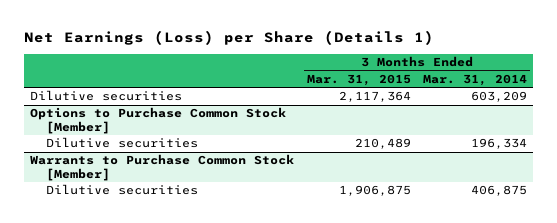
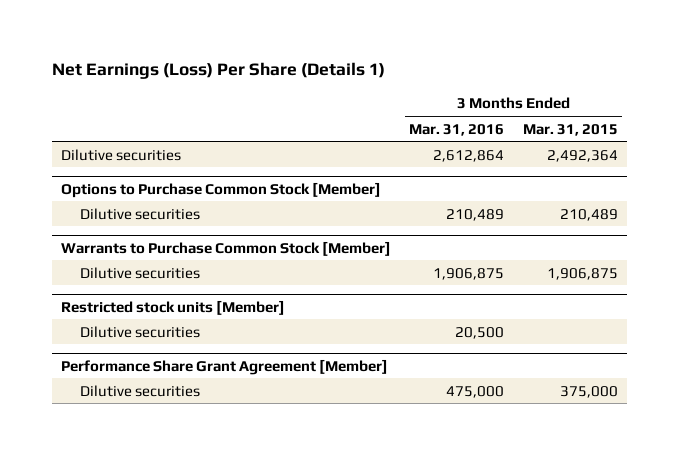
[24,30,435,46] Net Earnings (Loss) per Share (Details 1) -> [51,62,385,80] Net Earnings (Loss) Per Share (Details 1)
[422,73,527,86] Mar. 31, 2014 -> none
none -> [409,123,505,136] Mar. 31, 2016
[338,91,411,103] 2,117,364 -> [546,149,618,162] 2,492,364
none -> [60,299,285,315] Restricted stock units [Member]
none -> [79,325,200,338] Dilutive securities
none -> [60,358,388,375] Performance Share Grant Agreement [Member]
none -> [79,384,200,397] Dilutive securities

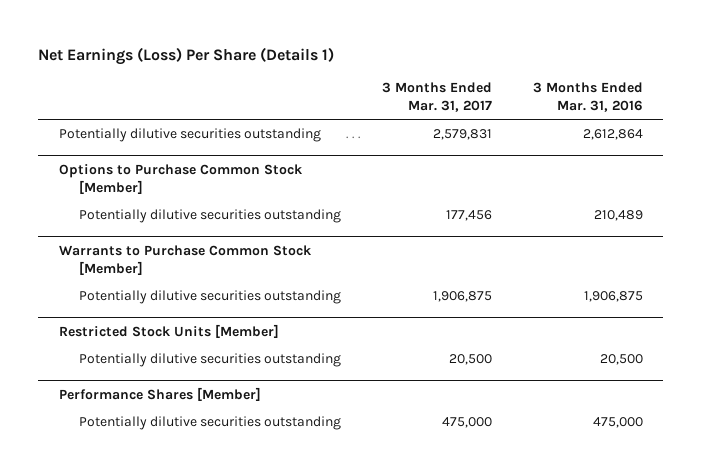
[522,123,618,136] Mar. 31, 2015 -> none
none -> [381,82,492,113] 3 Months Ended Mar. 31, 2017
[60,148,181,161] Dilutive securities -> [58,128,321,143] Potentially dilutive securities outstanding
[79,207,200,220] Dilutive securities -> [78,209,341,224] Potentially dilutive securities outstanding
[79,266,200,279] Dilutive securities -> [78,290,341,305] Potentially dilutive securities outstanding
[60,299,285,315] Restricted stock units [Member] -> [58,324,279,339] Restricted Stock Units [Member]
[79,325,200,338] Dilutive securities -> [78,353,341,368] Potentially dilutive securities outstanding
[60,358,388,375] Performance Share Grant Agreement [Member] -> [58,387,261,402] Performance Shares [Member]
[79,384,200,397] Dilutive securities -> [78,416,341,431] Potentially dilutive securities outstanding

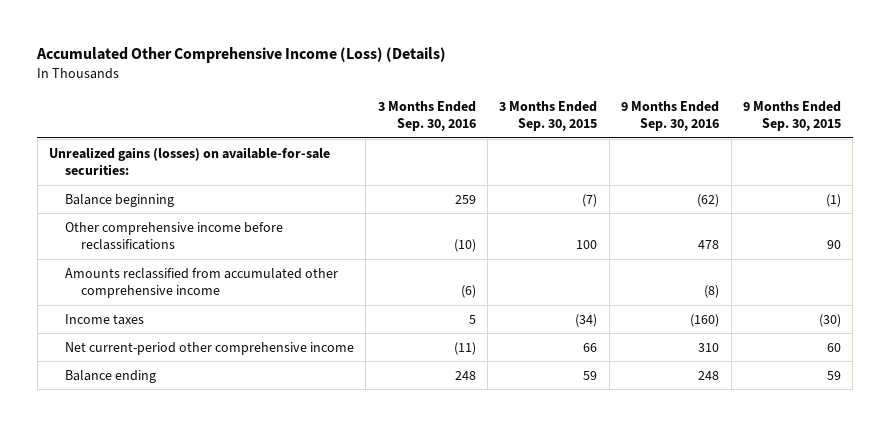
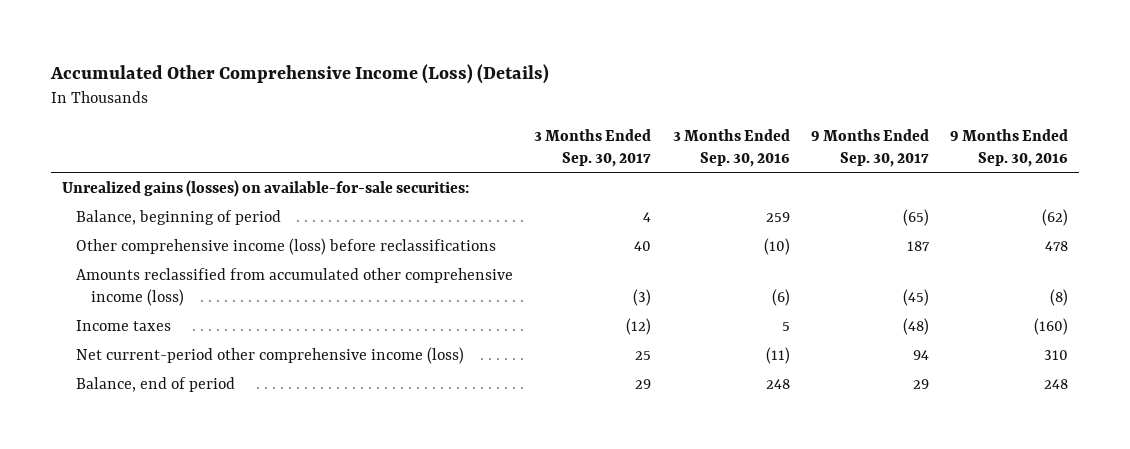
[499,100,598,132] 3 Months Ended Sep. 30, 2015 -> none
[743,100,842,132] 9 Months Ended Sep. 30, 2015 -> none
none -> [534,128,652,167] 3 Months Ended Sep. 30, 2017
none -> [811,128,930,167] 9 Months Ended Sep. 30, 2017
[64,193,174,207] Balance beginning -> [76,209,282,225] Balance, beginning of period
[64,221,283,251] Other comprehensive income before reclassifications -> [76,237,497,255] Other comprehensive income (loss) before reclassifications
[64,267,338,299] Amounts reclassified from accumulated other comprehensive income -> [76,267,514,306] Amounts reclassified from accumulated other comprehensive income (loss)
[64,341,354,355] Net current-period other comprehensive income -> [76,346,465,364] Net current-period other comprehensive income (loss)
[64,369,156,383] Balance ending -> [76,376,236,392] Balance, end of period

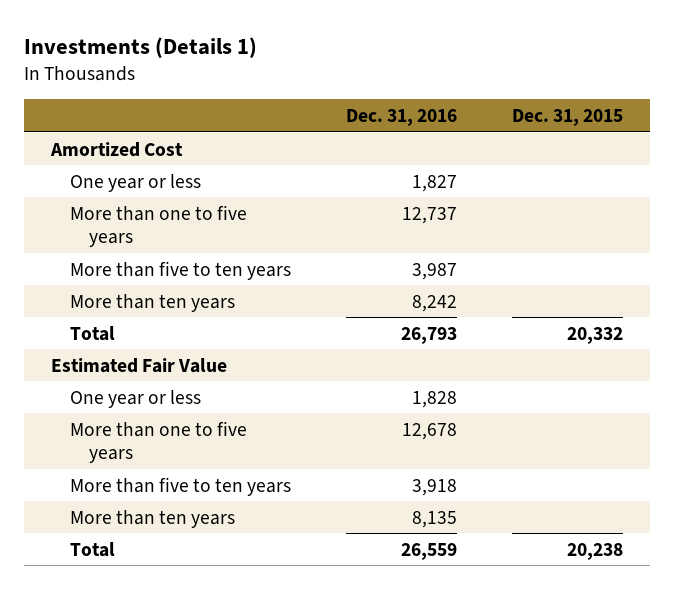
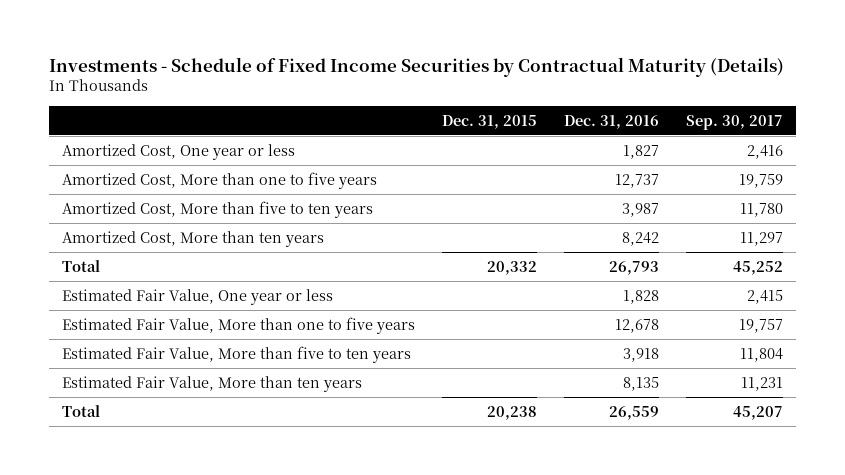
[23,36,257,58] Investments (Details 1) -> [49,56,785,77] Investments - Schedule of Fixed Income Securities by Contractual Maturity (Details)
none -> [685,114,783,130] Sep. 30, 2017
[50,141,184,157] Amortized Cost -> none
[70,173,202,192] One year or less -> [62,143,296,160] Amortized Cost, One year or less
[70,204,248,247] More than one to five years -> [62,171,378,189] Amortized Cost, More than one to five years
[70,260,292,280] More than five to ten years -> [62,200,374,218] Amortized Cost, More than five to ten years
[70,293,236,312] More than ten years -> [62,230,325,247] Amortized Cost, More than ten years
[51,357,228,373] Estimated Fair Value -> none
[70,389,202,408] One year or less -> [62,288,334,305] Estimated Fair Value, One year or less
[70,420,248,463] More than one to five years -> [62,316,416,334] Estimated Fair Value, More than one to five years
[70,476,292,496] More than five to ten years -> [62,345,412,363] Estimated Fair Value, More than five to ten years
[70,509,236,528] More than ten years -> [62,375,363,392] Estimated Fair Value, More than ten years

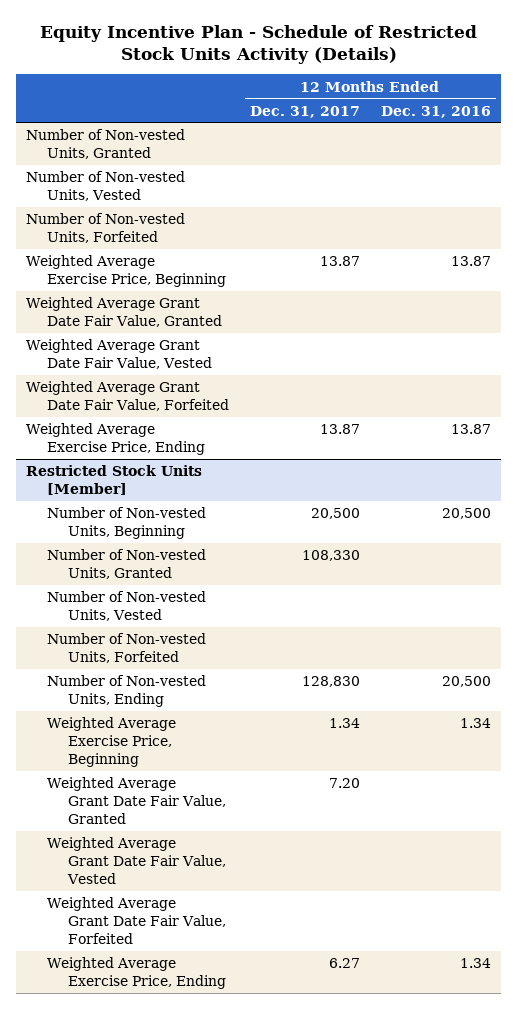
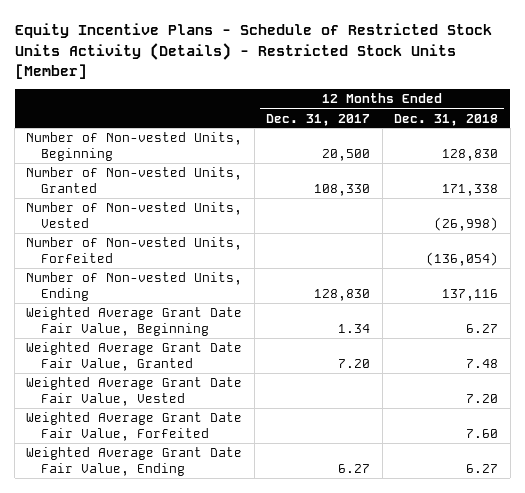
[39,24,477,65] Equity Incentive Plan - Schedule of Restricted Stock Units Activity (Details) -> [14,23,492,80] Equity Incentive Plans - Schedule of Restricted Stock Units Activity (Details) - Restricted Stock Units [Member]
[380,105,491,118] Dec. 31, 2016 -> none
none -> [394,113,499,126] Dec. 31, 2018
[26,129,186,159] Number of Non-vested Units, Granted -> none
[26,171,186,201] Number of Non-vested Units, Vested -> none
[26,213,186,243] Number of Non-vested Units, Forfeited -> none
[26,255,227,287] Weighted Average Exercise Price, Beginning -> none
[26,297,223,327] Weighted Average Grant Date Fair Value, Granted -> none
[26,339,213,369] Weighted Average Grant Date Fair Value, Vested -> none
[26,381,230,411] Weighted Average Grant Date Fair Value, Forfeited -> none
[26,423,206,455] Weighted Average Exercise Price, Ending -> none
[26,465,203,495] Restricted Stock Units [Member] -> none
[47,717,177,767] Weighted Average Exercise Price, Beginning -> [26,307,243,336] Weighted Average Grant Date Fair Value, Beginning
[47,957,227,989] Weighted Average Exercise Price, Ending -> [26,447,243,476] Weighted Average Grant Date Fair Value, Ending

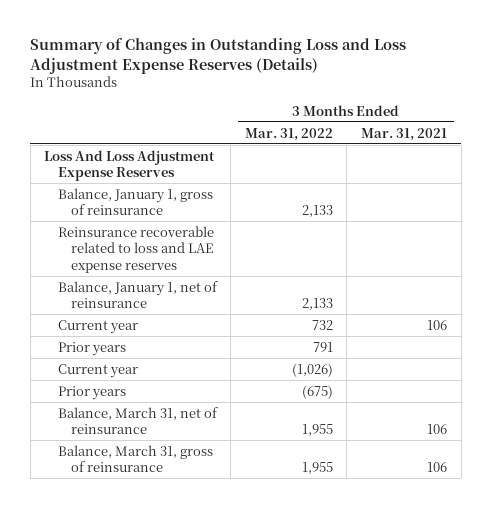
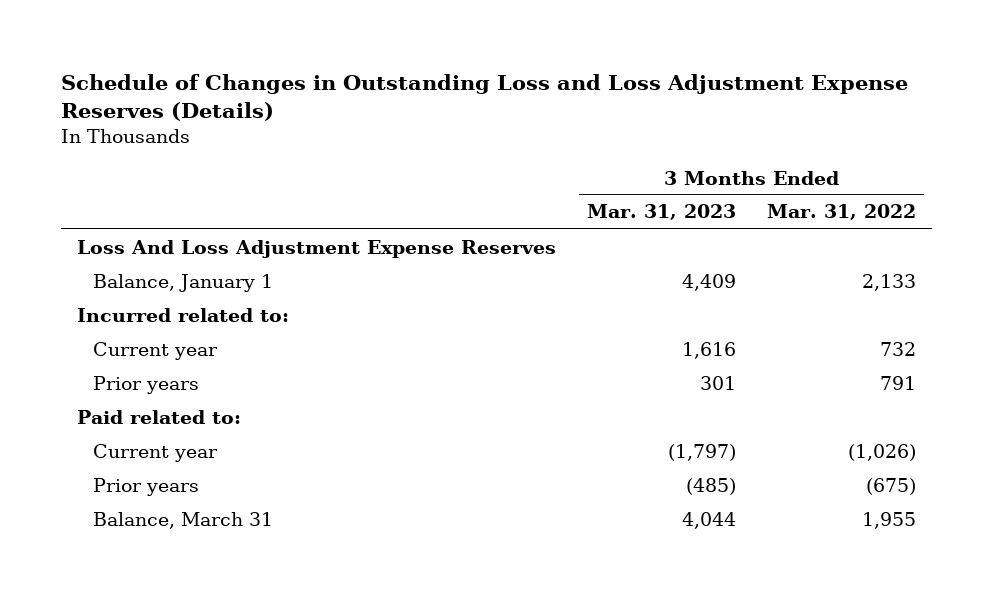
[30,38,407,74] Summary of Changes in Outstanding Loss and Loss Adjustment Expense Reserves (Details) -> [61,73,909,122] Schedule of Changes in Outstanding Loss and Loss Adjustment Expense Reserves (Details)
[361,127,448,141] Mar. 31, 2021 -> none
none -> [586,204,736,221] Mar. 31, 2023
[57,225,214,273] Reinsurance recoverable related to loss and LAE expense reserves -> none
[57,280,218,309] Balance, January 1, net of reinsurance -> none
[57,187,213,216] Balance, January 1, gross of reinsurance -> [93,273,274,292] Balance, January 1
none -> [76,307,289,322] Incurred related to:
none -> [76,409,241,424] Paid related to:
[57,406,218,435] Balance, March 31, net of reinsurance -> none
[57,444,213,473] Balance, March 31, gross of reinsurance -> [93,511,274,529] Balance, March 31

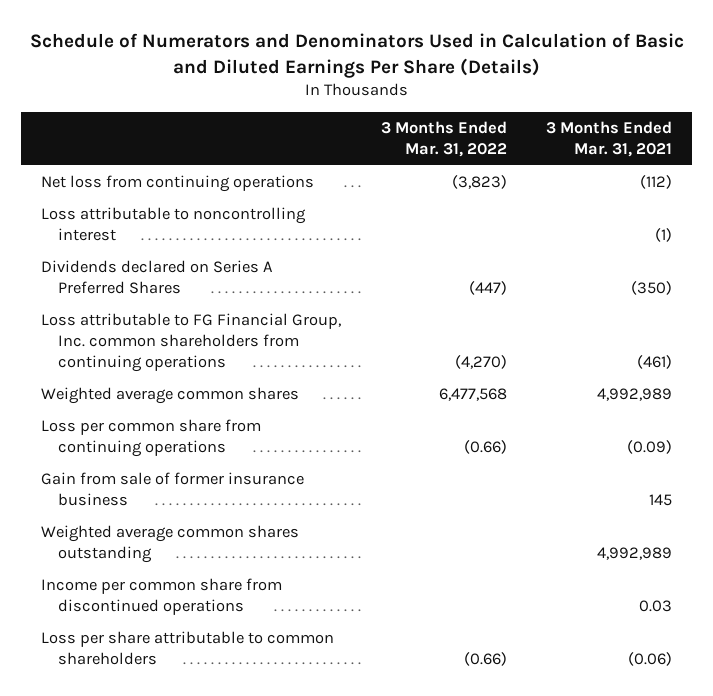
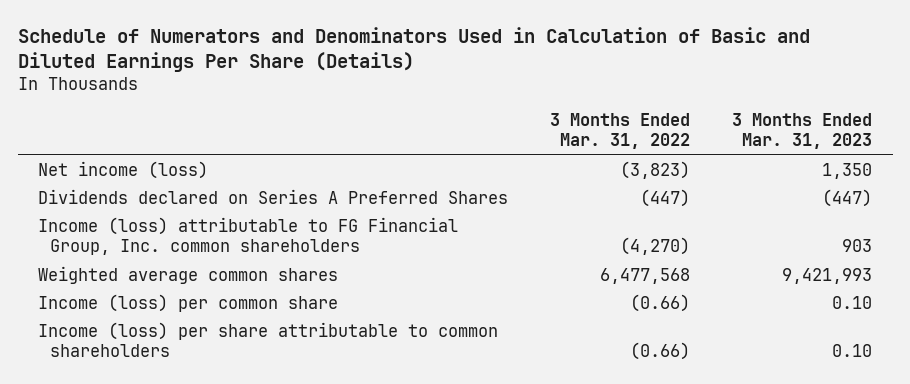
[546,121,673,158] 3 Months Ended Mar. 31, 2021 -> none
none -> [731,113,872,150] 3 Months Ended Mar. 31, 2023
[41,207,307,242] Loss attributable to noncontrolling interest -> none
[41,175,315,193] Net loss from continuing operations -> [38,161,209,180] Net income (loss)
[41,313,342,373] Loss attributable to FG Financial Group, Inc. common shareholders from continuing operations -> [38,217,459,256] Income (loss) attributable to FG Financial Group, Inc. common shareholders
[41,472,305,507] Gain from sale of former insurance business -> none
[41,525,300,564] Weighted average common shares outstanding -> none
[41,578,283,616] Income per common share from discontinued operations -> none
[41,419,262,458] Loss per common share from continuing operations -> [38,294,339,313] Income (loss) per common share
[41,631,335,666] Loss per share attributable to common shareholders -> [38,322,499,358] Income (loss) per share attributable to common shareholders

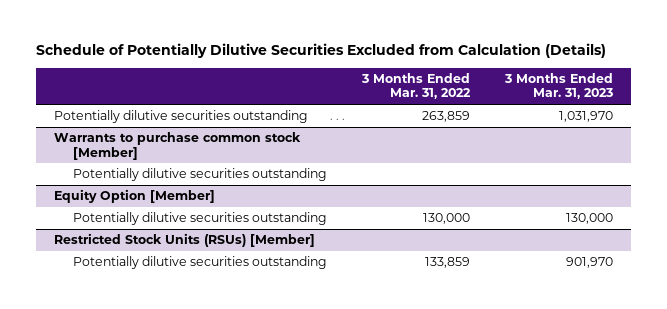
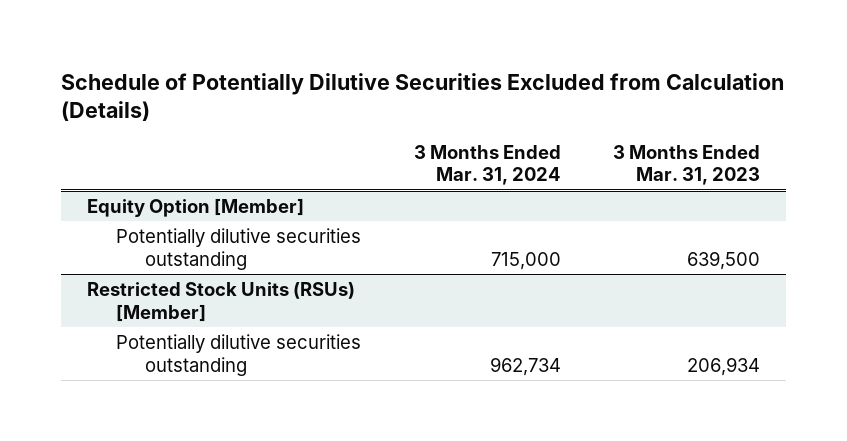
[361,73,472,100] 3 Months Ended Mar. 31, 2022 -> none
none -> [413,144,561,186] 3 Months Ended Mar. 31, 2024
[53,110,308,124] Potentially dilutive securities outstanding -> none
[53,132,301,160] Warrants to purchase common stock [Member] -> none
[72,168,327,182] Potentially dilutive securities outstanding -> none
[566,213,614,225] 130,000 -> [686,250,760,270] 639,500
[566,257,614,269] 901,970 -> [686,356,760,376] 206,934

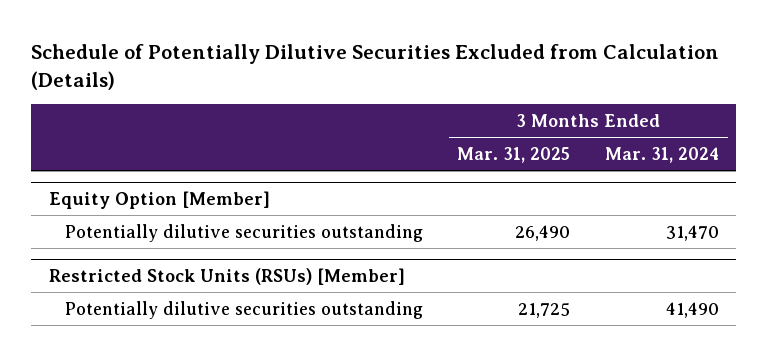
[612,144,760,186] 3 Months Ended Mar. 31, 2023 -> none
none -> [457,147,571,164] Mar. 31, 2025
[490,251,561,270] 715,000 -> [666,224,720,241] 31,470
[489,356,561,376] 962,734 -> [666,301,720,318] 41,490

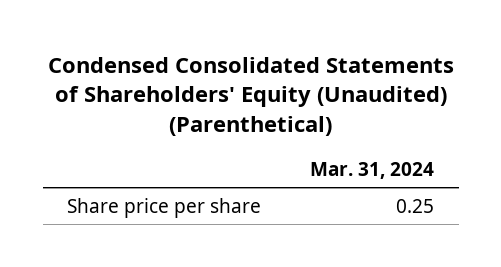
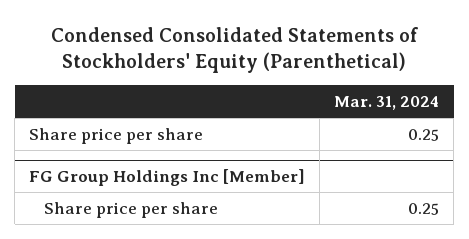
[47,56,454,137] Condensed Consolidated Statements of Shareholders' Equity (Unaudited) (Parenthetical) -> [51,26,419,74] Condensed Consolidated Statements of Stockholders' Equity (Parenthetical)
none -> [29,169,306,187] FG Group Holdings Inc [Member]
none -> [44,201,219,218] Share price per share

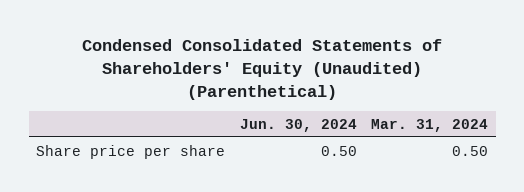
[51,26,419,74] Condensed Consolidated Statements of Stockholders' Equity (Parenthetical) -> [82,39,443,100] Condensed Consolidated Statements of Shareholders' Equity (Unaudited) (Parenthetical)
none -> [239,119,357,133] Jun. 30, 2024
[29,169,306,187] FG Group Holdings Inc [Member] -> none
[44,201,219,218] Share price per share -> none
[408,128,440,141] 0.25 -> [452,145,489,156] 0.50

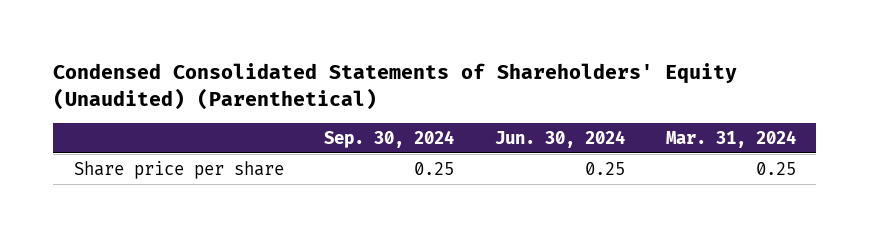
none -> [324,129,455,148] Sep. 30, 2024
[320,145,357,156] 0.50 -> [584,162,625,176] 0.25
[452,145,489,156] 0.50 -> [755,162,796,176] 0.25

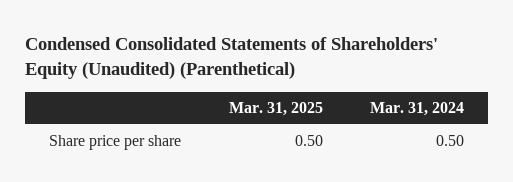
[324,129,455,148] Sep. 30, 2024 -> none
[494,129,625,148] Jun. 30, 2024 -> none
none -> [228,101,323,116] Mar. 31, 2025
[755,162,796,176] 0.25 -> [436,135,465,147] 0.50

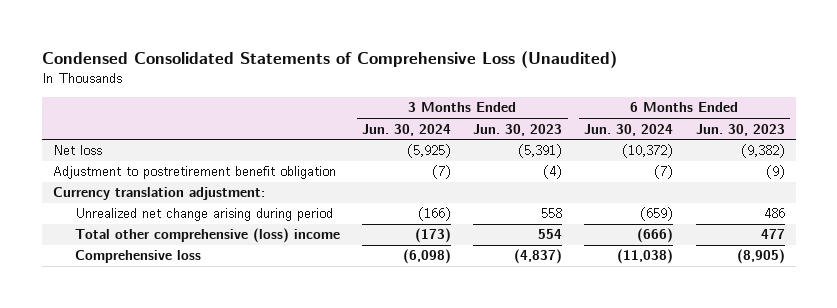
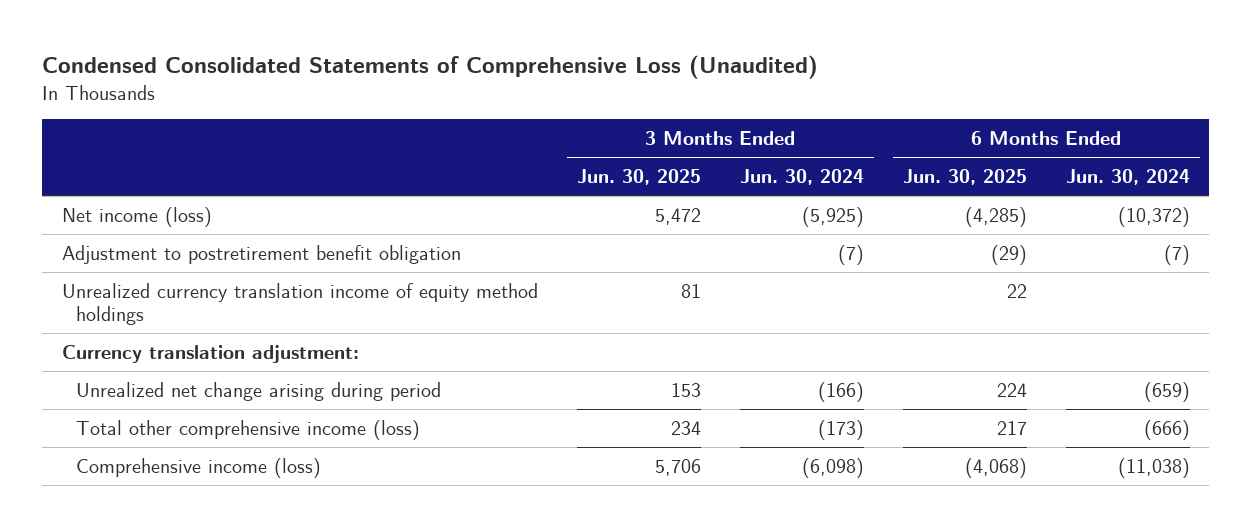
[473,123,563,136] Jun. 30, 2023 -> none
[695,123,785,136] Jun. 30, 2023 -> none
none -> [576,169,701,186] Jun. 30, 2025
none -> [902,169,1027,186] Jun. 30, 2025
[52,145,102,156] Net loss -> [61,206,212,227] Net income (loss)
none -> [61,282,538,325] Unrealized currency translation income of equity method holdings
[74,228,340,244] Total other comprehensive (loss) income -> [76,419,421,440] Total other comprehensive income (loss)
[74,250,201,264] Comprehensive loss -> [76,457,322,478] Comprehensive income (loss)

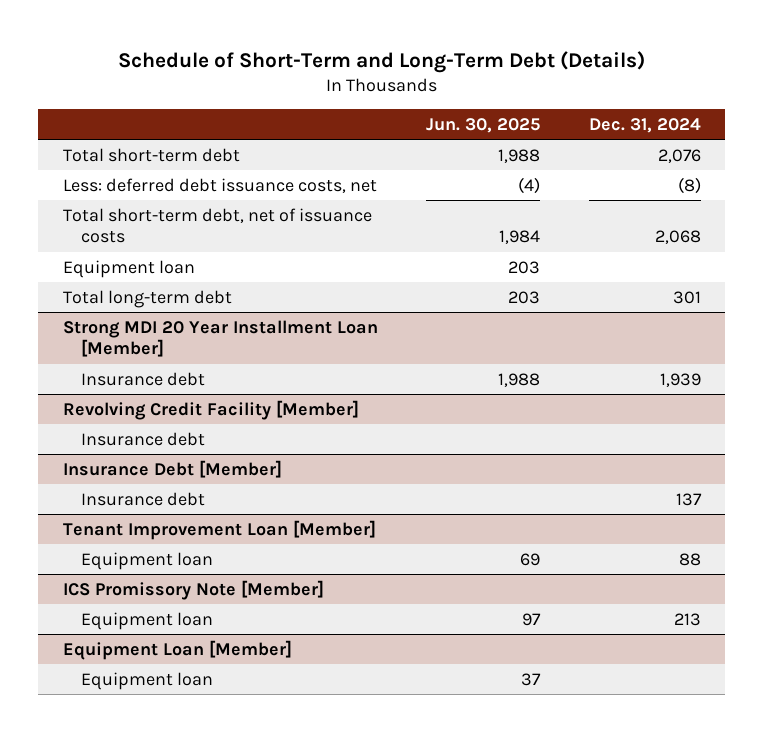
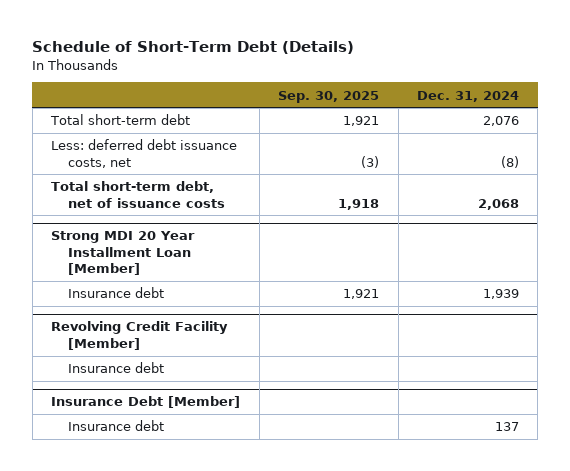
[117,50,645,73] Schedule of Short-Term and Long-Term Debt (Details) -> [32,41,355,55] Schedule of Short-Term Debt (Details)
[426,117,541,133] Jun. 30, 2025 -> none
none -> [278,90,380,103] Sep. 30, 2025
[62,259,195,278] Equipment loan -> none
[62,289,232,308] Total long-term debt -> none
[62,519,376,540] Tenant Improvement Loan [Member] -> none
[80,551,213,570] Equipment loan -> none
[62,579,324,600] ICS Promissory Note [Member] -> none
[80,611,213,630] Equipment loan -> none
[62,639,292,660] Equipment Loan [Member] -> none
[80,671,213,690] Equipment loan -> none

